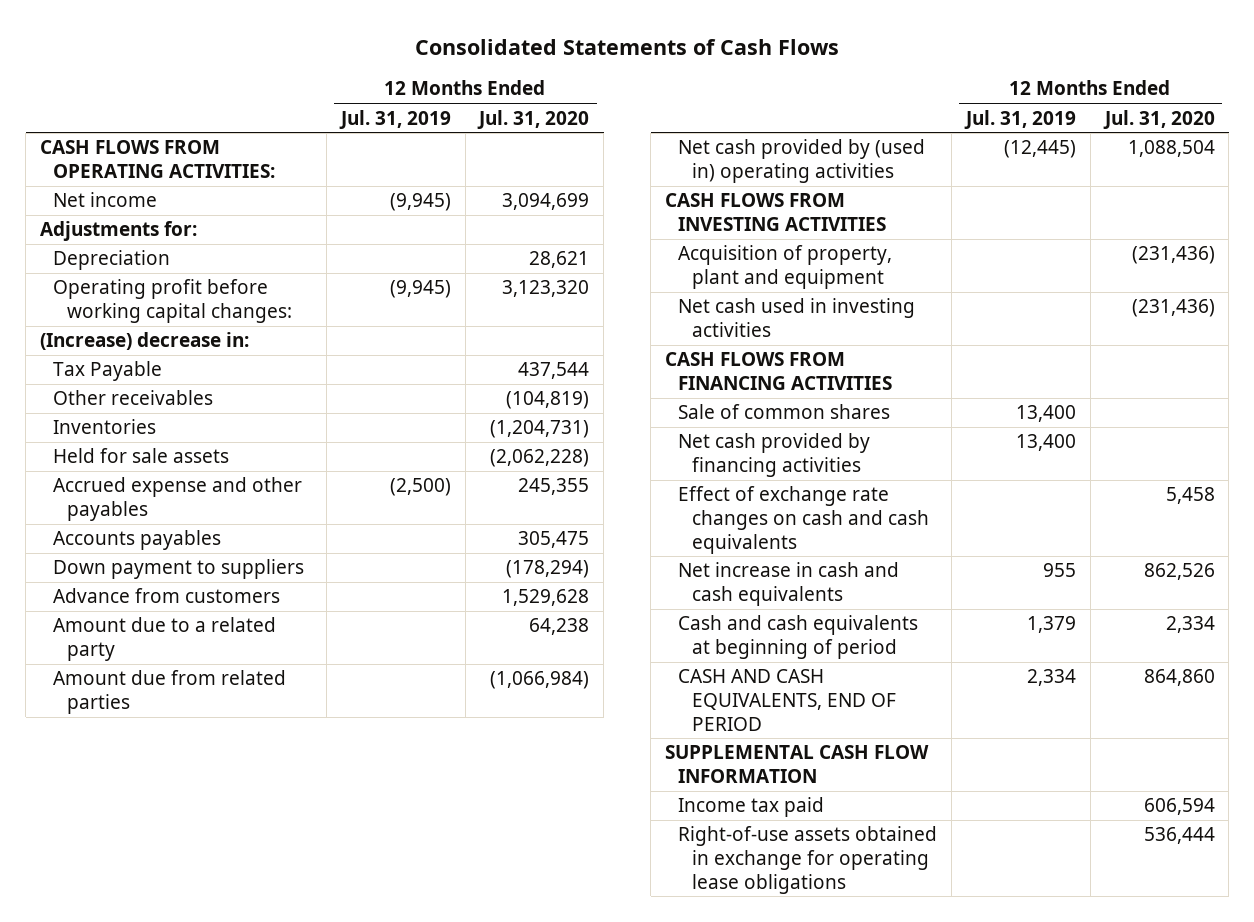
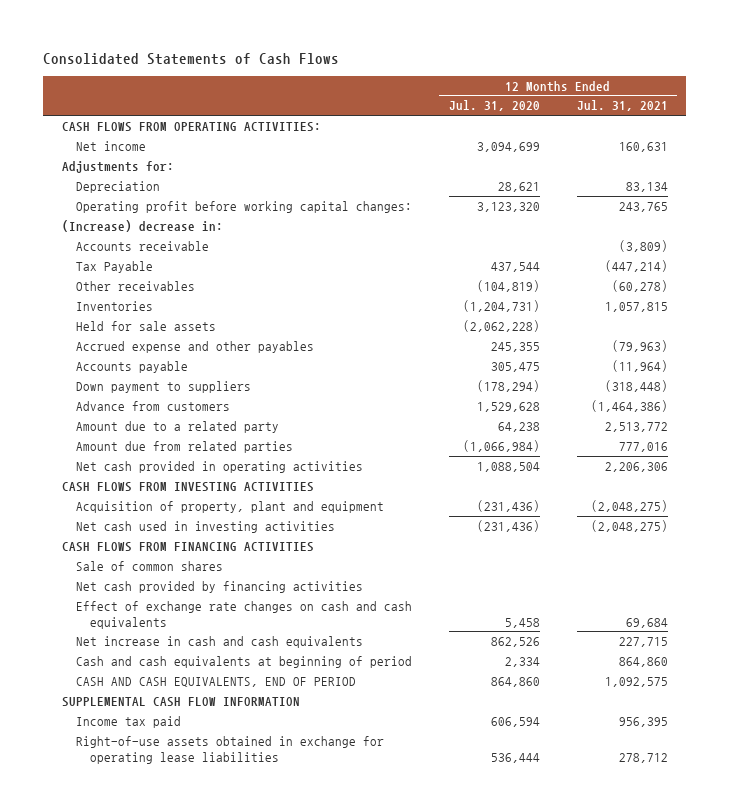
[338,109,451,129] Jul. 31, 2019 -> none
none -> [576,100,668,112] Jul. 31, 2021
none -> [75,240,209,251] Accounts receivable
[53,530,222,551] Accounts payables -> [75,360,188,373] Accounts payable
[678,139,926,184] Net cash provided by (used in) operating activities -> [75,460,363,473] Net cash provided in operating activities
[678,826,938,894] Right-of-use assets obtained in exchange for operating lease obligations -> [75,735,384,764] Right-of-use assets obtained in exchange for operating lease liabilities

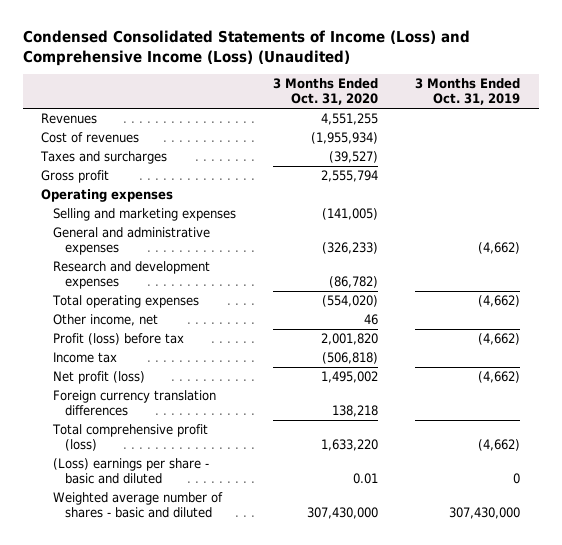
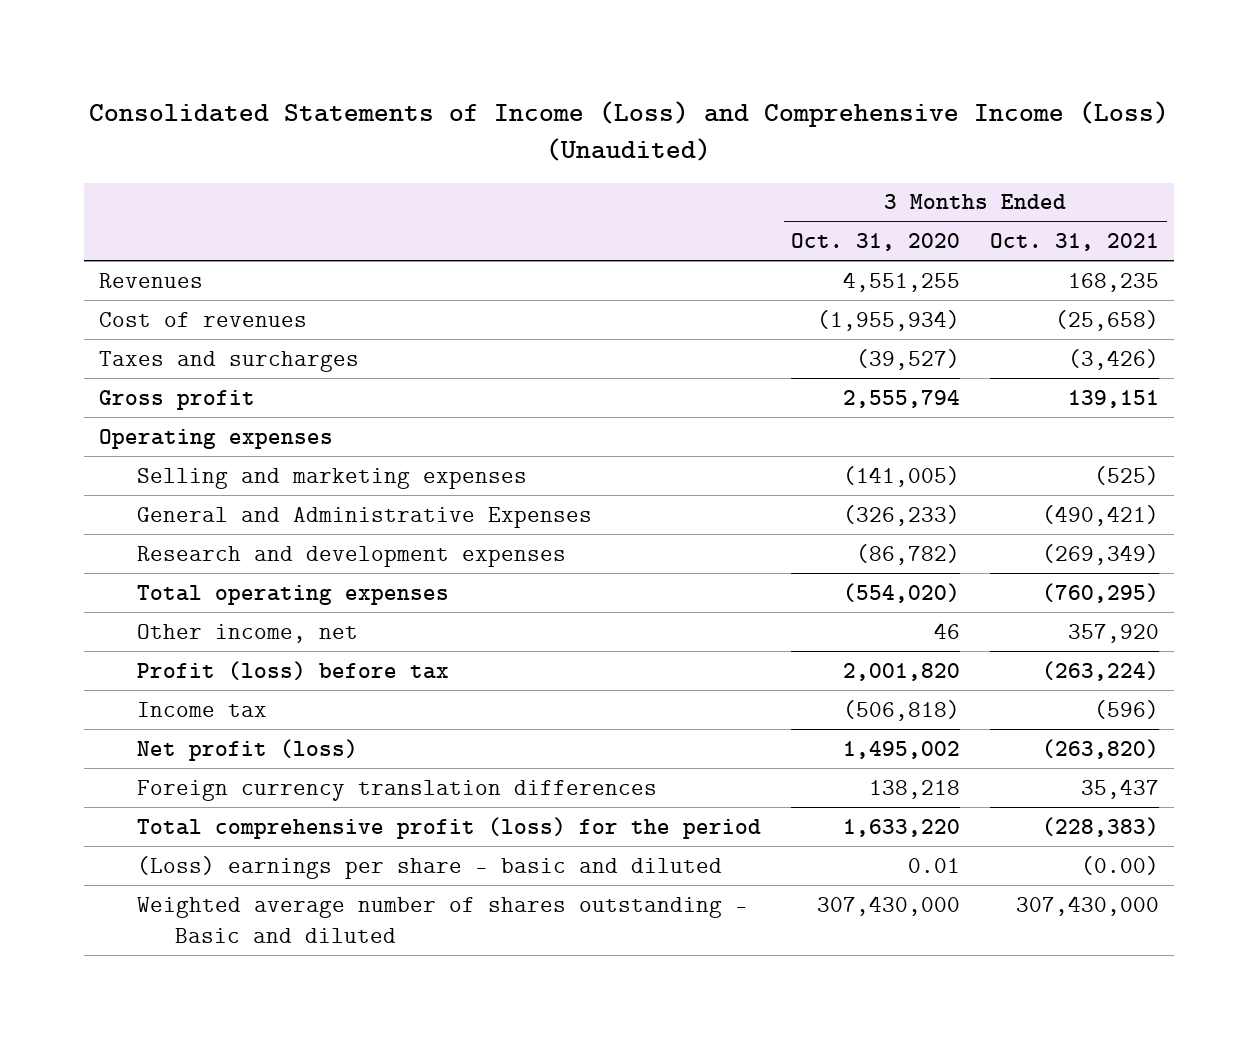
[23,30,471,66] Condensed Consolidated Statements of Income (Loss) and Comprehensive Income (Loss) (Unaudited) -> [88,100,1169,162] Consolidated Statements of Income (Loss) and Comprehensive Income (Loss) (Unaudited)
[415,78,521,106] 3 Months Ended Oct. 31, 2019 -> none
none -> [990,233,1160,252] Oct. 31, 2021
[53,227,211,256] General and administrative expenses -> [136,506,592,528] General and Administrative Expenses
[52,424,209,452] Total comprehensive profit (loss) -> [136,816,761,839] Total comprehensive profit (loss) for the period
[53,492,224,519] Weighted average number of shares - basic and diluted -> [136,896,748,944] Weighted average number of shares outstanding - Basic and diluted

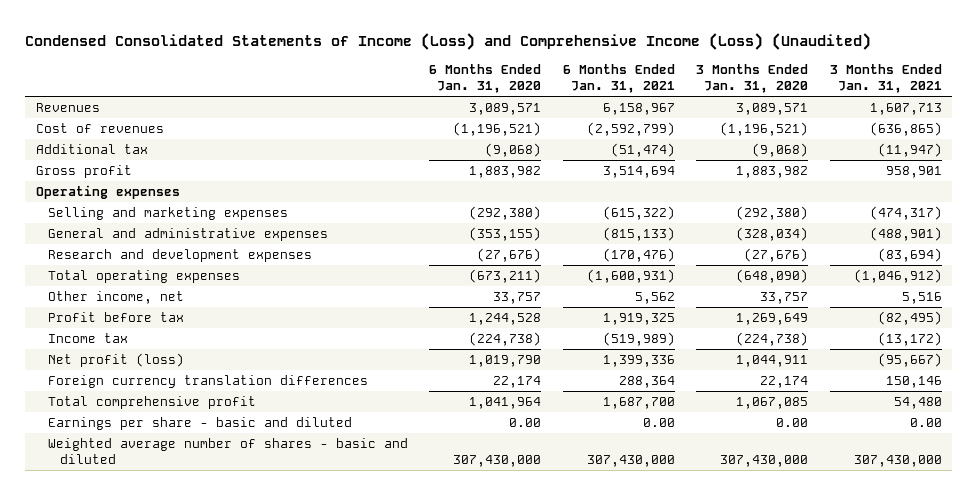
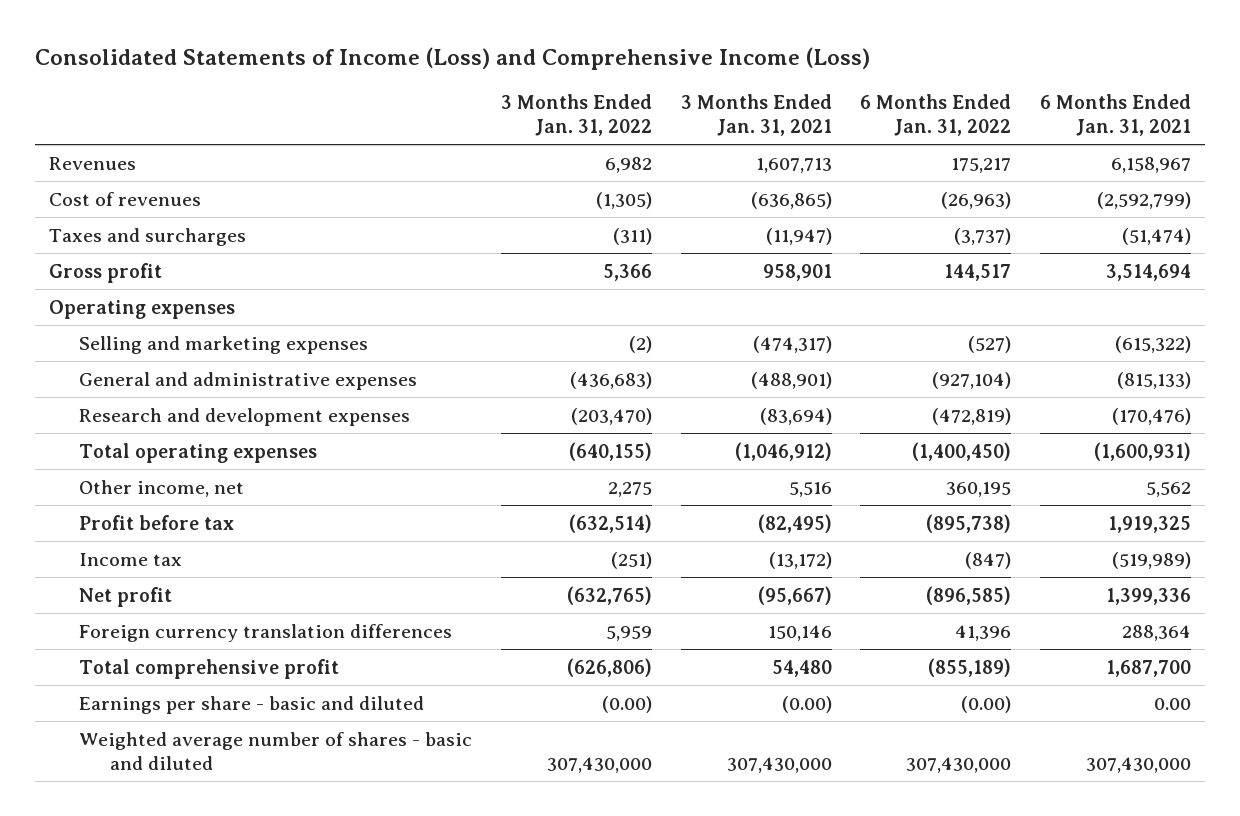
[25,32,872,50] Condensed Consolidated Statements of Income (Loss) and Comprehensive Income (Loss) (Unaudited) -> [34,46,870,70] Consolidated Statements of Income (Loss) and Comprehensive Income (Loss)
[429,64,542,94] 6 Months Ended Jan. 31, 2020 -> none
[696,64,809,94] 3 Months Ended Jan. 31, 2020 -> none
none -> [501,94,653,137] 3 Months Ended Jan. 31, 2022
none -> [860,94,1012,137] 6 Months Ended Jan. 31, 2022
[36,144,149,155] Additional tax -> [48,227,246,246] Taxes and surcharges
[48,353,185,368] Net profit (loss) -> [79,586,173,607] Net profit
[909,418,942,428] 0.00 -> [781,695,832,713] (0.00)

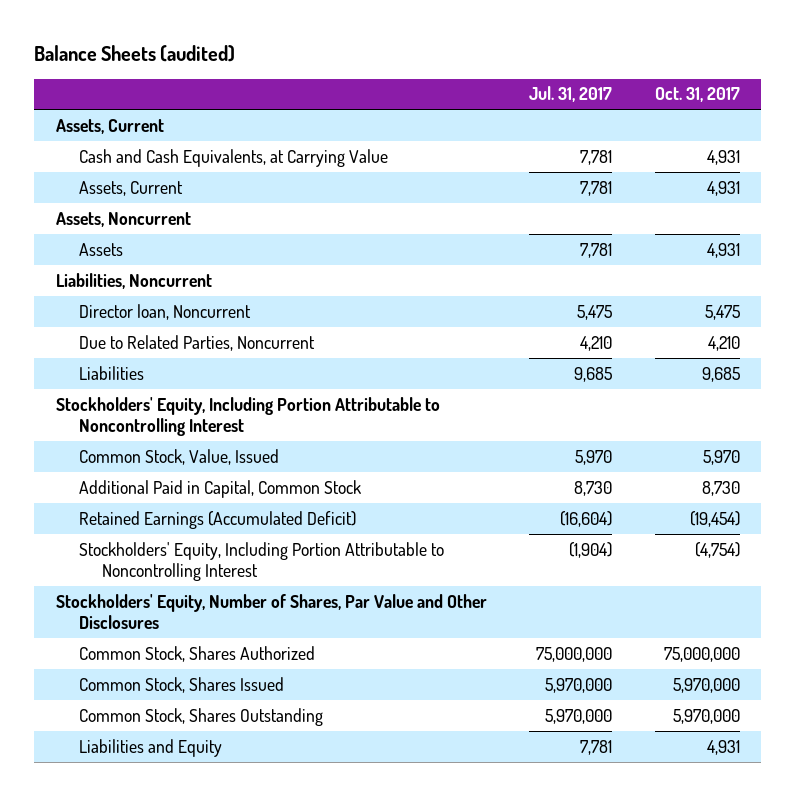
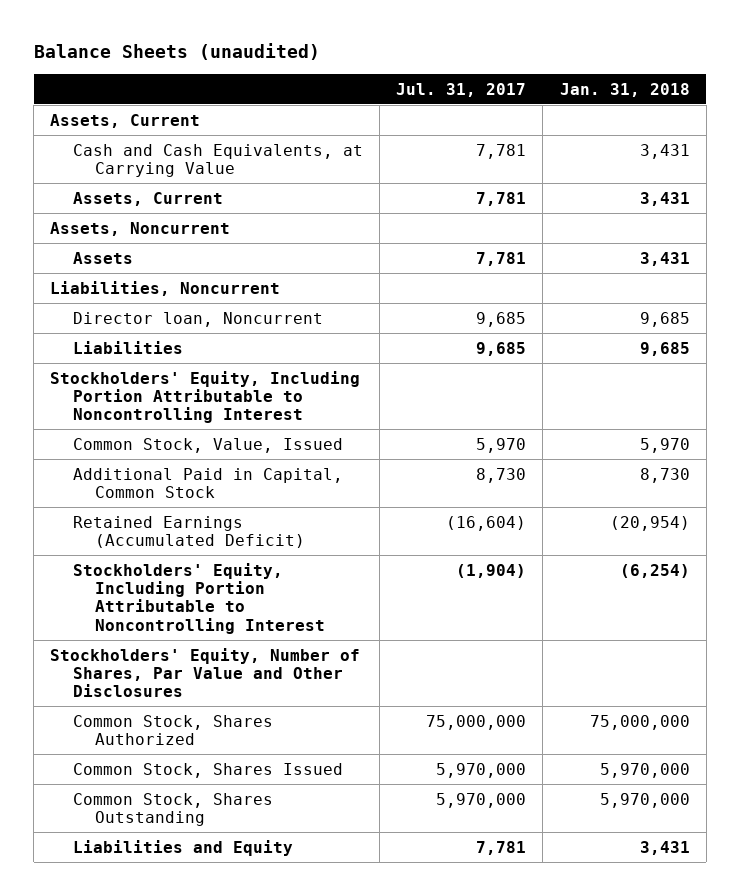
[34,45,236,63] Balance Sheets (audited) -> [33,43,320,61] Balance Sheets (unaudited)
[654,87,740,103] Oct. 31, 2017 -> none
none -> [559,82,690,97] Jan. 31, 2018
[79,334,316,351] Due to Related Parties, Noncurrent -> none
[577,304,613,320] 5,475 -> [476,311,527,327] 9,685

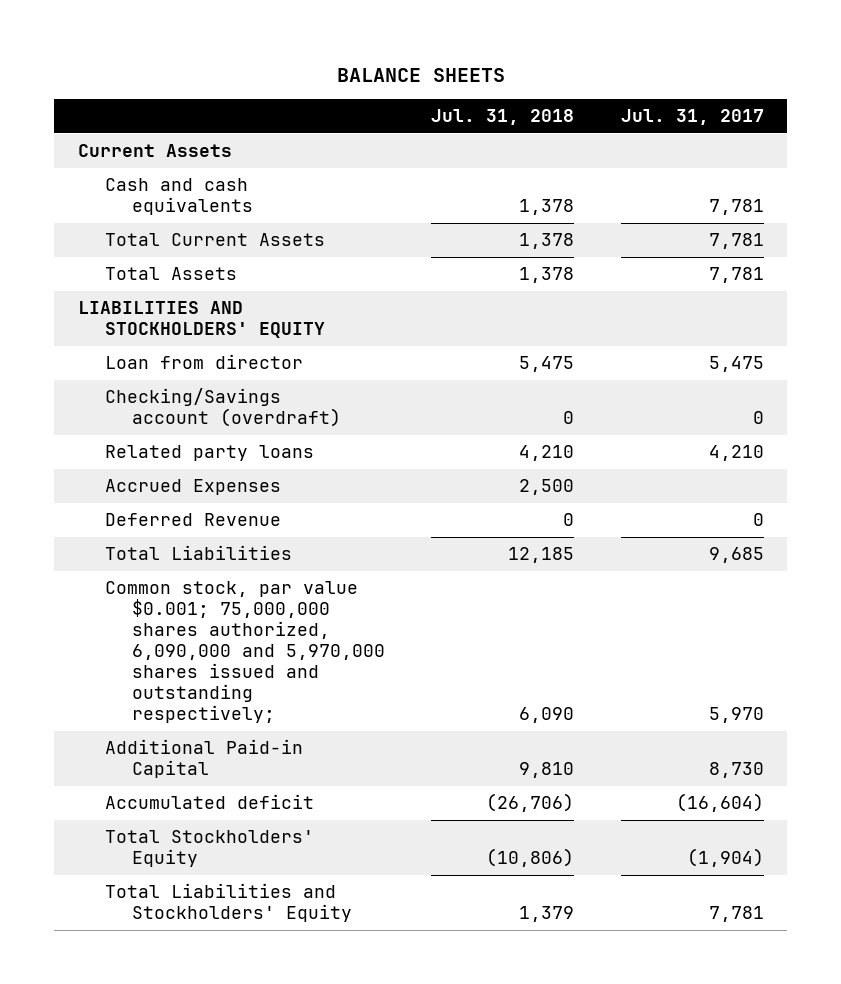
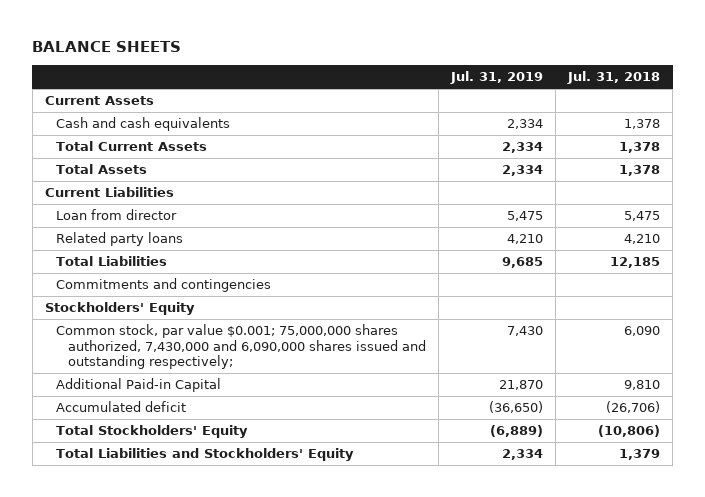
[620,109,764,126] Jul. 31, 2017 -> none
none -> [449,71,543,85] Jul. 31, 2019
[77,301,325,339] LIABILITIES AND STOCKHOLDERS' EQUITY -> none
none -> [44,187,174,198] Current Liabilities
[104,388,341,428] Checking/Savings account (overdraft) -> none
[104,479,281,496] Accrued Expenses -> none
[104,513,281,527] Deferred Revenue -> none
none -> [56,278,272,293] Commitments and contingencies
none -> [44,302,195,316] Stockholders' Equity
[104,581,385,724] Common stock, par value $0.001; 75,000,000 shares authorized, 6,090,000 and 5,970,000 shares issued and outstanding respectively; -> [56,324,426,370] Common stock, par value $0.001; 75,000,000 shares authorized, 7,430,000 and 6,090,000 shares issued and outstanding respectively;

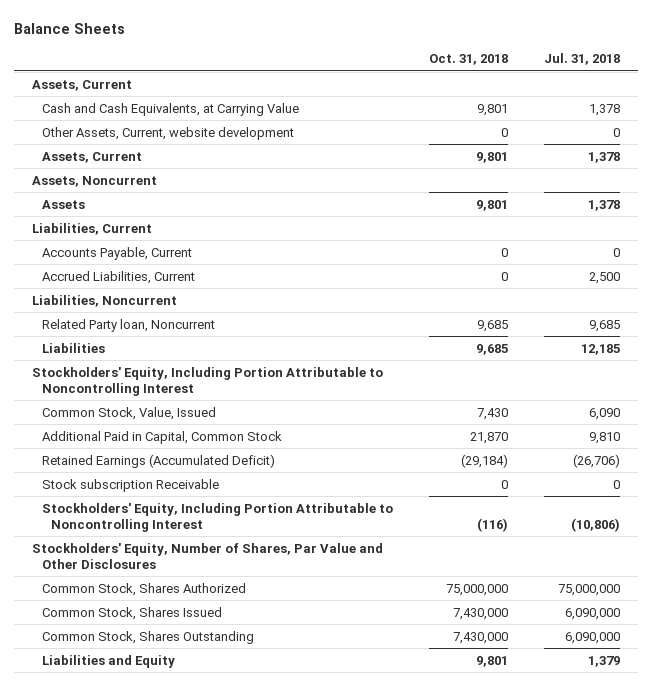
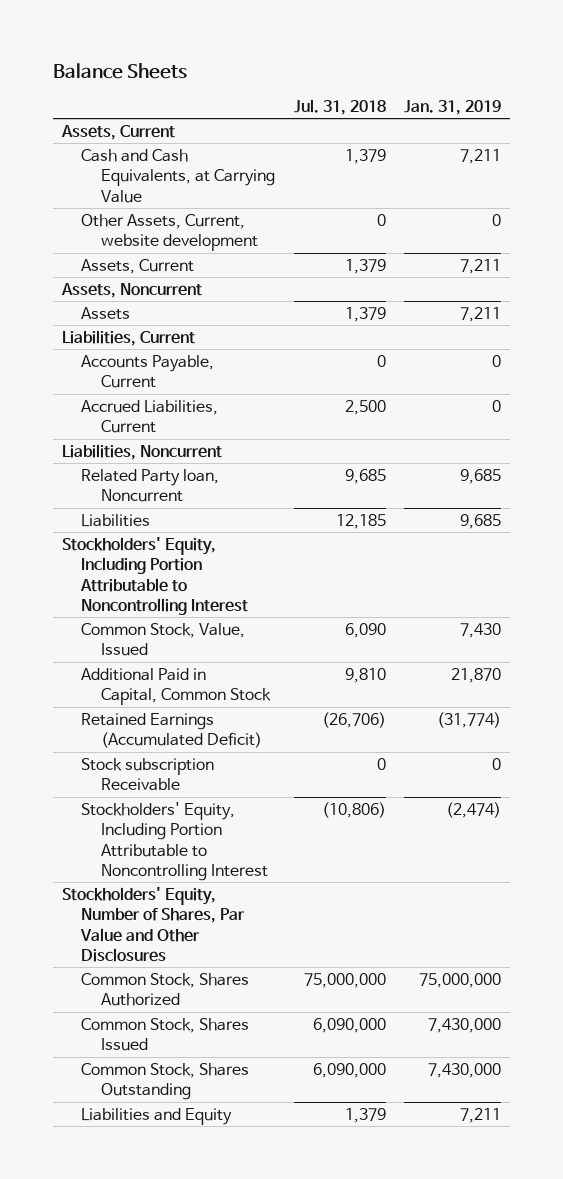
[428,54,508,66] Oct. 31, 2018 -> none
none -> [404,100,502,116] Jan. 31, 2019
[588,103,620,116] 1,378 -> [344,149,386,165] 1,379
[587,151,620,163] 1,378 -> [344,259,386,275] 1,379
[587,199,620,211] 1,378 -> [344,307,386,323] 1,379

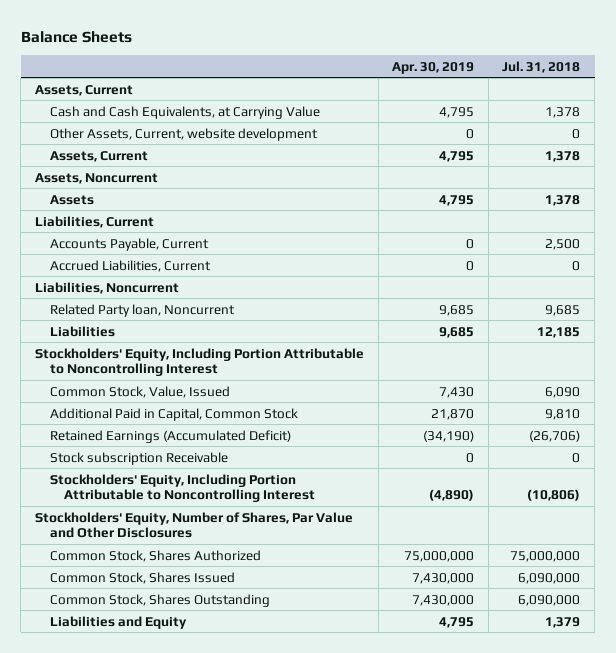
[404,100,502,116] Jan. 31, 2019 -> none
none -> [392,61,475,74] Apr. 30, 2019
[344,149,386,165] 1,379 -> [545,106,581,118] 1,378
[344,259,386,275] 1,379 -> [545,150,581,162] 1,378
[344,307,386,323] 1,379 -> [545,194,581,206] 1,378
[376,355,386,368] 0 -> [545,238,581,250] 2,500
[344,400,386,416] 2,500 -> [572,260,581,271] 0

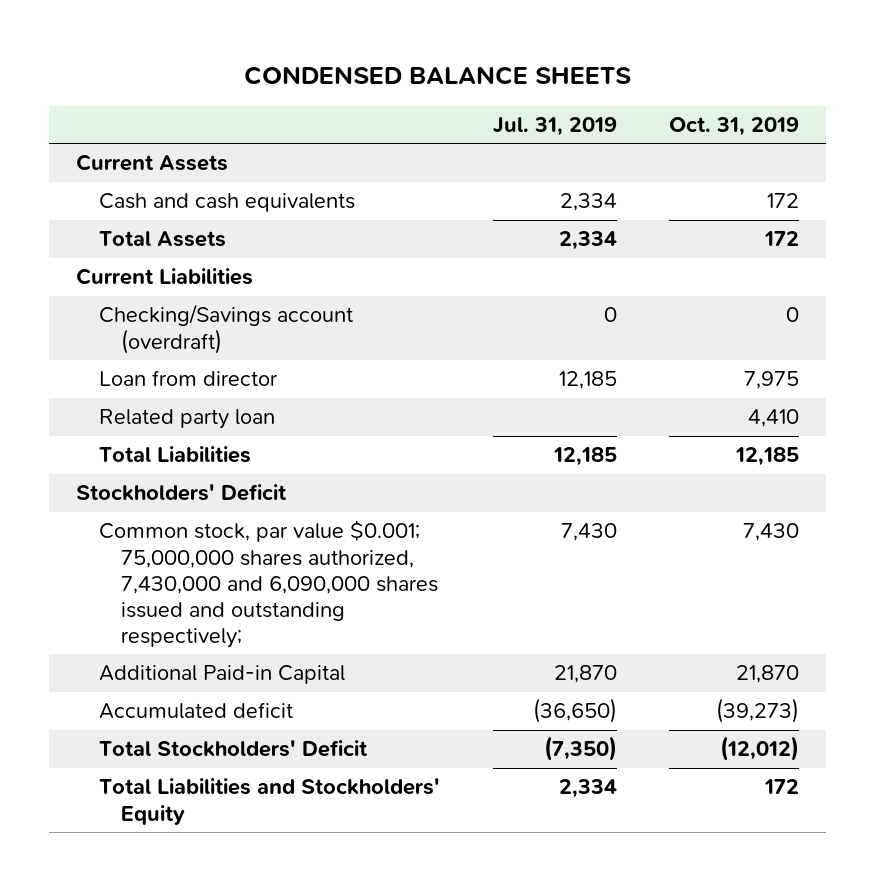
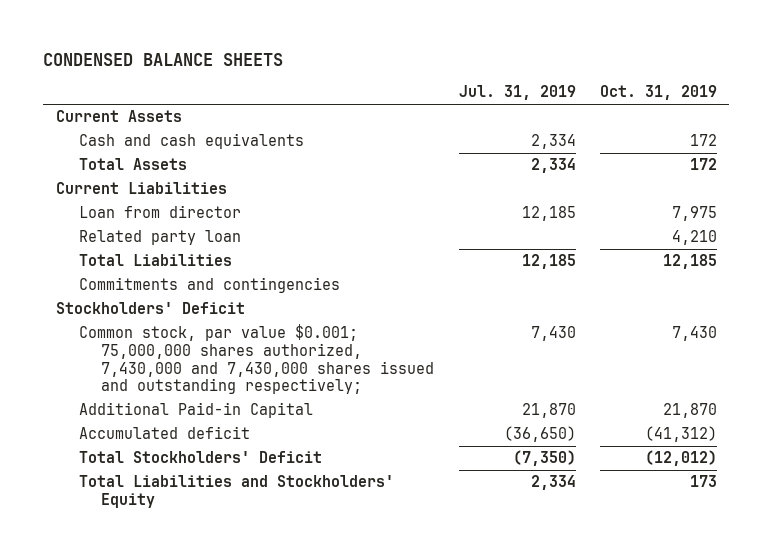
[98,304,353,354] Checking/Savings account (overdraft) -> none
[748,409,800,428] 4,410 -> [672,230,718,246] 4,210
none -> [78,277,340,294] Commitments and contingencies
[98,520,439,649] Common stock, par value $0.001; 75,000,000 shares authorized, 7,430,000 and 6,090,000 shares issued and outstanding respectively; -> [78,324,435,395] Common stock, par value $0.001; 75,000,000 shares authorized, 7,430,000 and 7,430,000 shares issued and outstanding respectively;
[716,698,800,724] (39,273) -> [645,426,718,443] (41,312)
[764,779,800,795] 172 -> [690,475,718,488] 173

